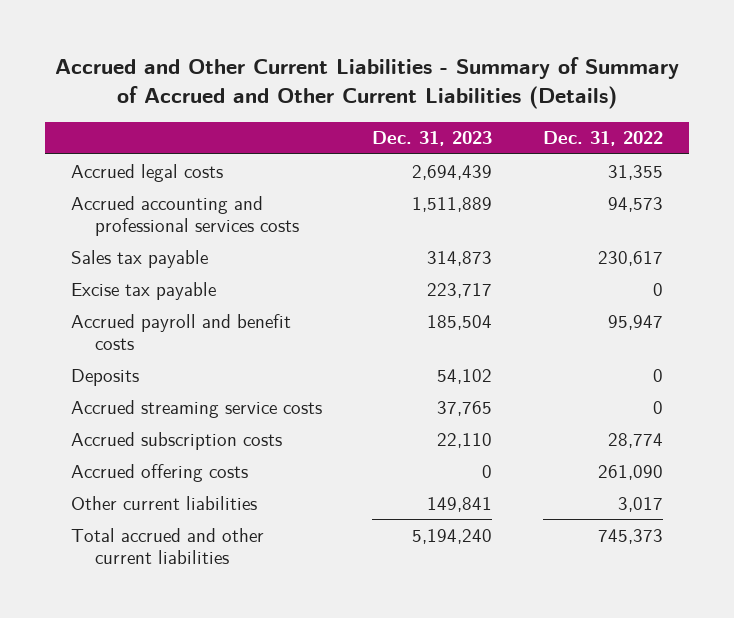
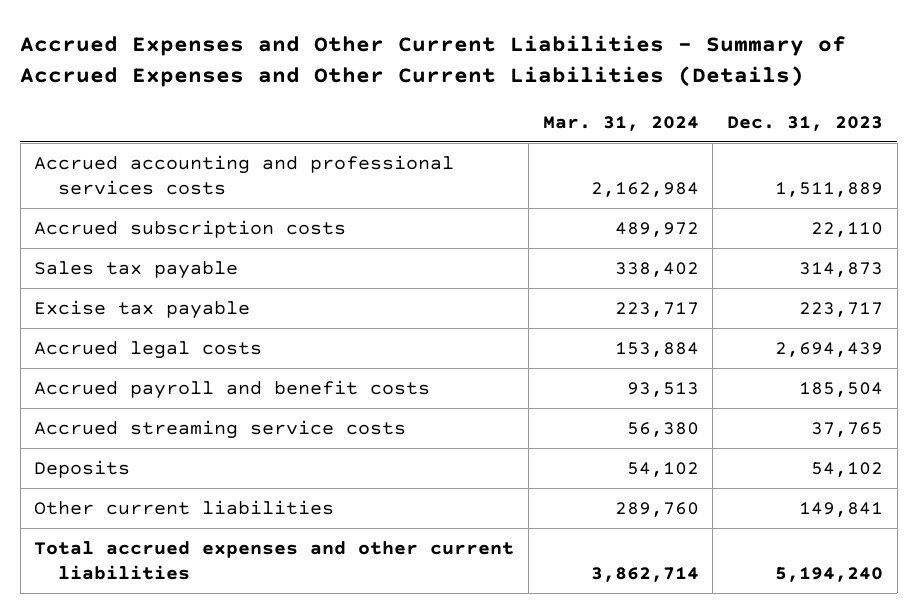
[54,57,679,110] Accrued and Other Current Liabilities - Summary of Summary of Accrued and Other Current Liabilities (Details) -> [20,35,847,87] Accrued Expenses and Other Current Liabilities - Summary of Accrued Expenses and Other Current Liabilities (Details)
[543,131,664,147] Dec. 31, 2022 -> none
none -> [542,115,699,131] Mar. 31, 2024
[70,431,282,450] Accrued subscription costs -> [34,219,347,238] Accrued subscription costs
[70,163,223,182] Accrued legal costs -> [34,340,263,359] Accrued legal costs
[70,463,248,482] Accrued offering costs -> none
[70,368,139,386] Deposits -> [34,459,131,478] Deposits
[70,527,264,564] Total accrued and other current liabilities -> [34,540,515,581] Total accrued expenses and other current liabilities

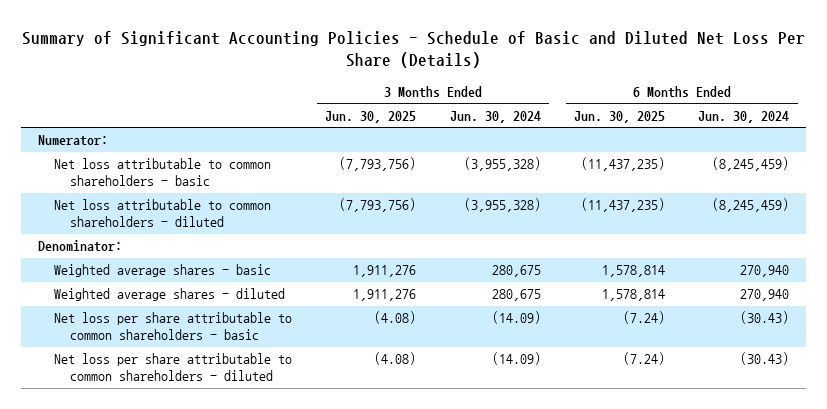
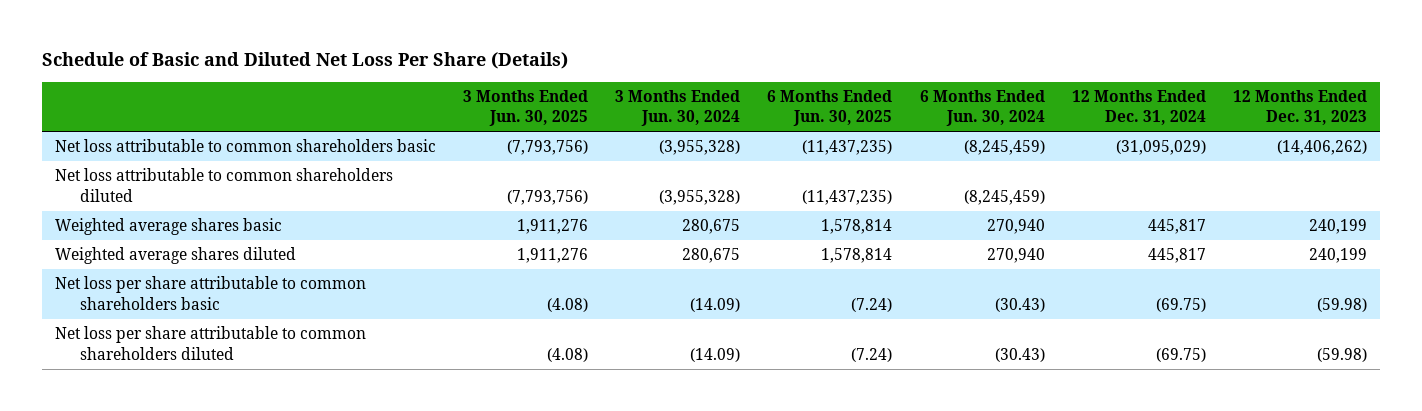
[21,31,805,69] Summary of Significant Accounting Policies - Schedule of Basic and Diluted Net Loss Per Share (Details) -> [41,51,568,69] Schedule of Basic and Diluted Net Loss Per Share (Details)
none -> [1071,89,1206,126] 12 Months Ended Dec. 31, 2024
none -> [1232,89,1367,126] 12 Months Ended Dec. 31, 2023
[38,135,109,147] Numerator: -> none
[38,240,123,253] Denominator: -> none
[54,158,272,187] Net loss attributable to common shareholders - basic -> [55,139,437,153] Net loss attributable to common shareholders basic
[54,199,272,228] Net loss attributable to common shareholders - diluted -> [55,168,394,202] Net loss attributable to common shareholders diluted
[54,264,272,278] Weighted average shares - basic -> [55,218,283,236] Weighted average shares basic
[54,288,286,302] Weighted average shares - diluted -> [55,247,297,265] Weighted average shares diluted
[54,312,293,341] Net loss per share attributable to common shareholders - basic -> [55,276,367,310] Net loss per share attributable to common shareholders basic
[54,353,293,382] Net loss per share attributable to common shareholders - diluted -> [55,326,367,360] Net loss per share attributable to common shareholders diluted

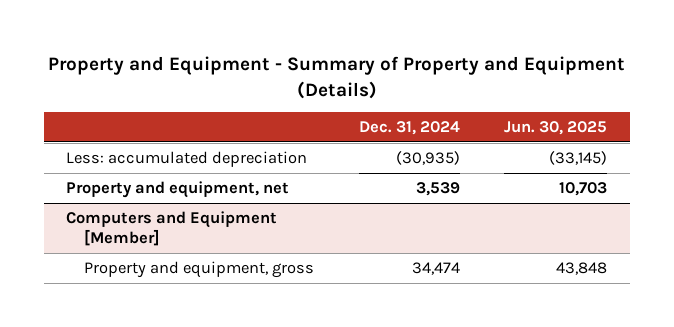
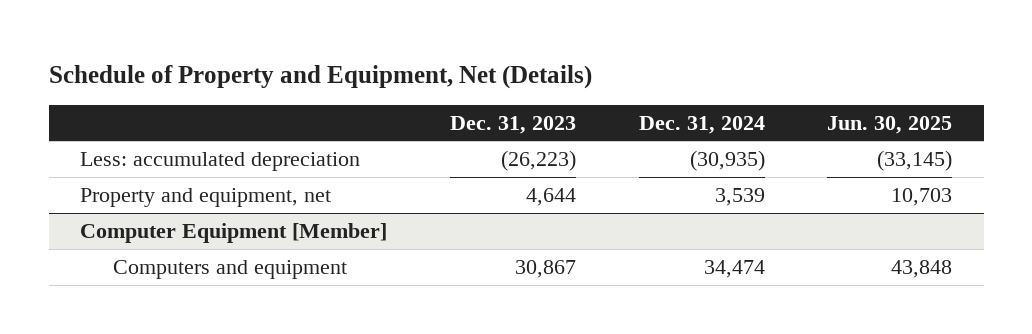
[47,55,625,99] Property and Equipment - Summary of Property and Equipment (Details) -> [48,64,592,89] Schedule of Property and Equipment, Net (Details)
none -> [449,115,576,134] Dec. 31, 2023
[66,210,278,247] Computers and Equipment [Member] -> [80,223,388,244] Computer Equipment [Member]
[84,260,315,278] Property and equipment, gross -> [112,260,347,280] Computers and equipment

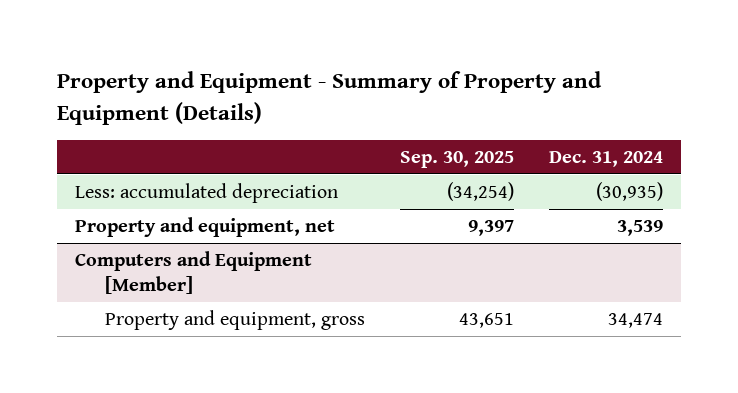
[48,64,592,89] Schedule of Property and Equipment, Net (Details) -> [56,71,602,125] Property and Equipment - Summary of Property and Equipment (Details)
[449,115,576,134] Dec. 31, 2023 -> none
[827,115,953,134] Jun. 30, 2025 -> none
none -> [399,151,514,169] Sep. 30, 2025
[80,223,388,244] Computer Equipment [Member] -> [74,251,312,295] Computers and Equipment [Member]
[112,260,347,280] Computers and equipment -> [104,310,365,331] Property and equipment, gross

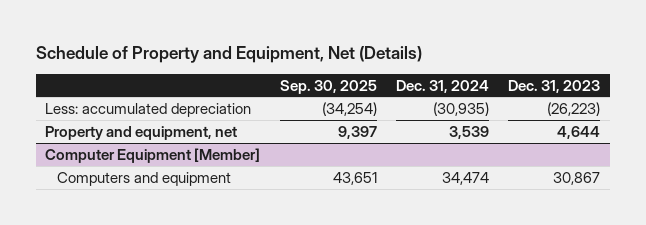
[56,71,602,125] Property and Equipment - Summary of Property and Equipment (Details) -> [35,45,422,63] Schedule of Property and Equipment, Net (Details)
none -> [508,79,601,93] Dec. 31, 2023
[74,251,312,295] Computers and Equipment [Member] -> [45,147,261,163] Computer Equipment [Member]
[104,310,365,331] Property and equipment, gross -> [57,171,232,186] Computers and equipment

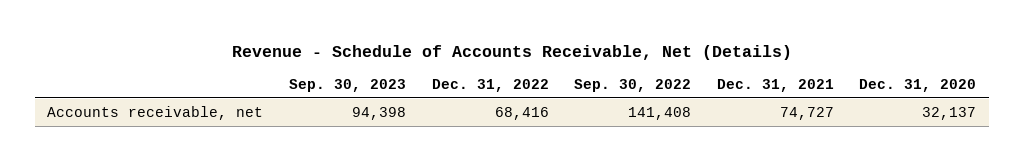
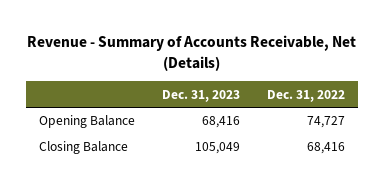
[231,44,792,60] Revenue - Schedule of Accounts Receivable, Net (Details) -> [27,35,357,71] Revenue - Summary of Accounts Receivable, Net (Details)
[288,79,406,93] Sep. 30, 2023 -> none
[574,79,692,93] Sep. 30, 2022 -> none
[716,79,834,93] Dec. 31, 2021 -> none
[859,79,977,93] Dec. 31, 2020 -> none
none -> [162,89,241,102] Dec. 31, 2023
none -> [39,115,136,129] Opening Balance
[47,106,264,121] Accounts receivable, net -> [39,141,129,155] Closing Balance

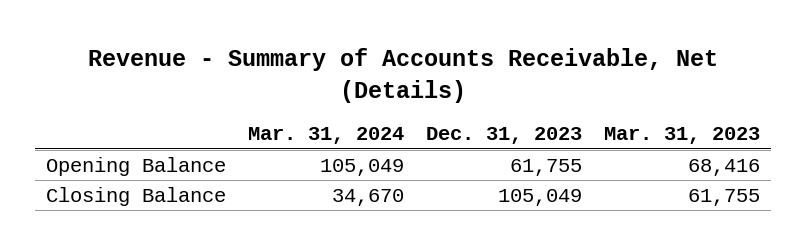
[266,89,345,102] Dec. 31, 2022 -> none
none -> [247,127,404,145] Mar. 31, 2024
none -> [604,127,761,145] Mar. 31, 2023
[202,116,241,129] 68,416 -> [510,158,583,176] 61,755

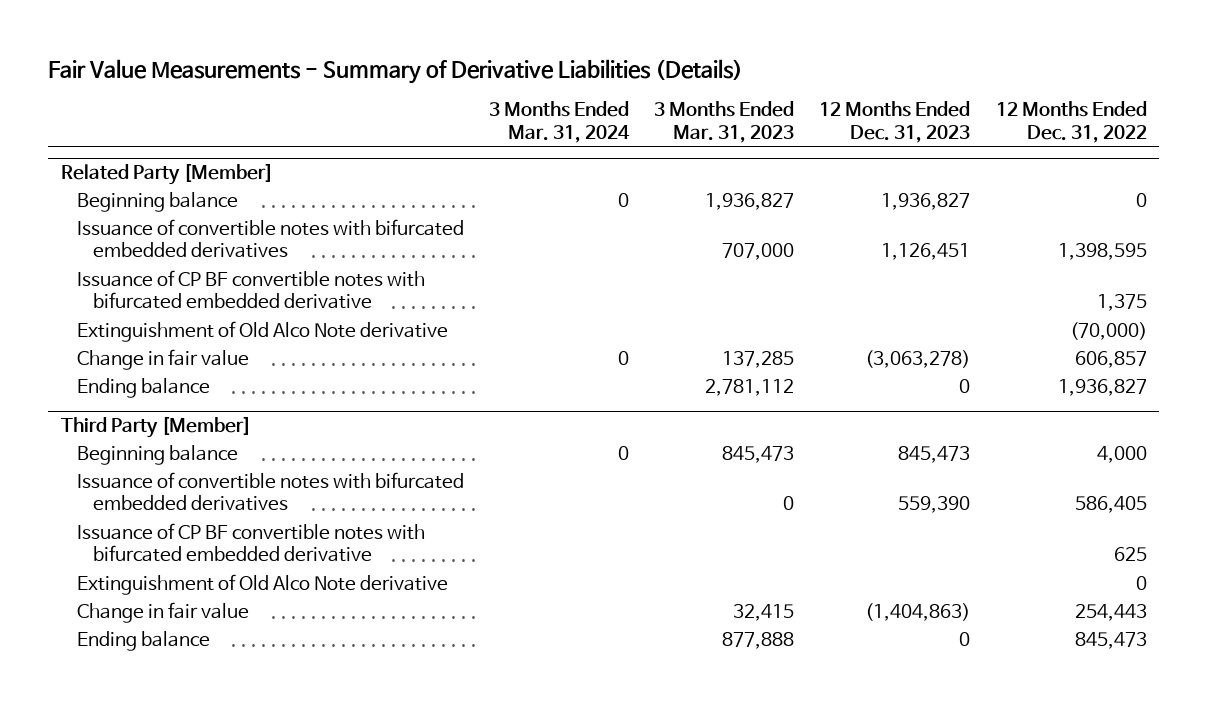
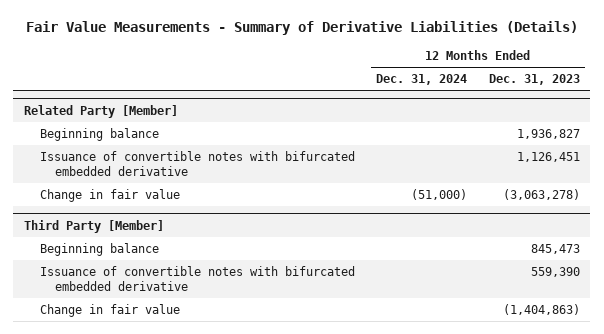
[489,101,631,143] 3 Months Ended Mar. 31, 2024 -> none
[654,101,795,143] 3 Months Ended Mar. 31, 2023 -> none
[995,101,1147,143] 12 Months Ended Dec. 31, 2022 -> none
none -> [376,74,468,86] Dec. 31, 2024
[76,269,425,310] Issuance of CP BF convertible notes with bifurcated embedded derivative -> none
[76,320,448,342] Extinguishment of Old Alco Note derivative -> none
[76,218,464,259] Issuance of convertible notes with bifurcated embedded derivatives -> [39,150,355,177] Issuance of convertible notes with bifurcated embedded derivative
[76,377,210,398] Ending balance -> none
[76,522,425,563] Issuance of CP BF convertible notes with bifurcated embedded derivative -> none
[76,573,448,595] Extinguishment of Old Alco Note derivative -> none
[76,471,464,512] Issuance of convertible notes with bifurcated embedded derivatives -> [39,265,355,292] Issuance of convertible notes with bifurcated embedded derivative
[76,630,210,651] Ending balance -> none

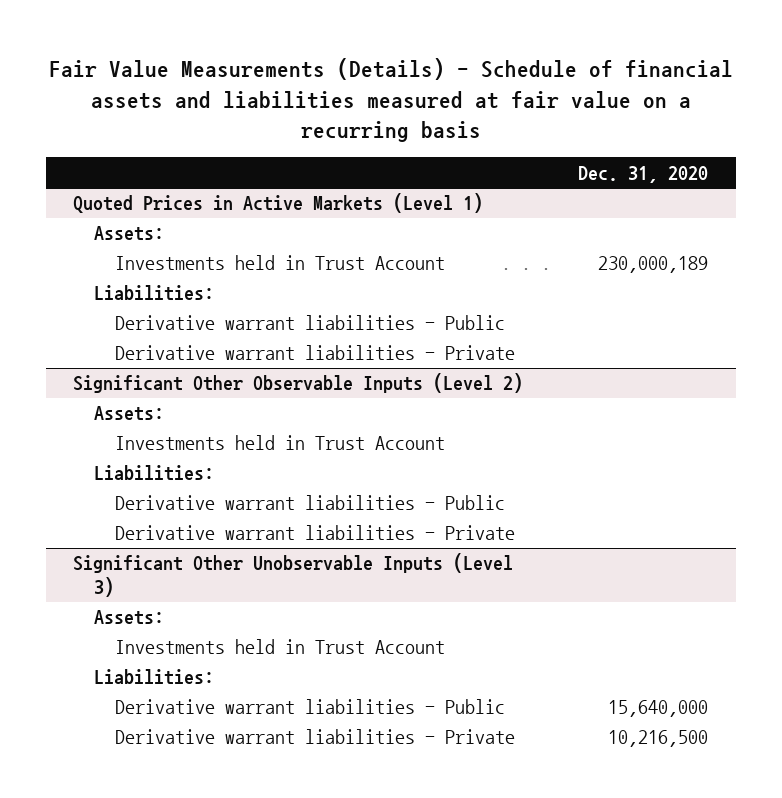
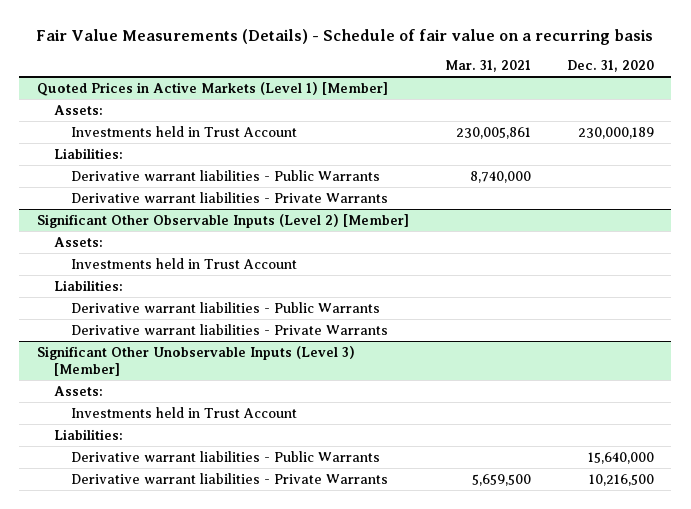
[48,58,733,143] Fair Value Measurements (Details) - Schedule of financial assets and liabilities measured at fair value on a recurring basis -> [36,28,654,45] Fair Value Measurements (Details) - Schedule of fair value on a recurring basis
none -> [444,60,531,73] Mar. 31, 2021
[73,193,484,214] Quoted Prices in Active Markets (Level 1) -> [37,81,389,96] Quoted Prices in Active Markets (Level 1) [Member]
[114,315,505,331] Derivative warrant liabilities - Public -> [71,169,381,181] Derivative warrant liabilities - Public Warrants
[114,345,515,361] Derivative warrant liabilities - Private -> [71,191,389,203] Derivative warrant liabilities - Private Warrants
[73,373,524,394] Significant Other Observable Inputs (Level 2) -> [37,213,410,228] Significant Other Observable Inputs (Level 2) [Member]
[114,495,505,511] Derivative warrant liabilities - Public -> [71,301,381,313] Derivative warrant liabilities - Public Warrants
[114,525,515,541] Derivative warrant liabilities - Private -> [71,323,389,335] Derivative warrant liabilities - Private Warrants
[73,553,514,598] Significant Other Unobservable Inputs (Level 3) -> [37,345,356,377] Significant Other Unobservable Inputs (Level 3) [Member]
[114,699,505,715] Derivative warrant liabilities - Public -> [71,450,381,462] Derivative warrant liabilities - Public Warrants
[114,729,515,745] Derivative warrant liabilities - Private -> [71,472,389,484] Derivative warrant liabilities - Private Warrants

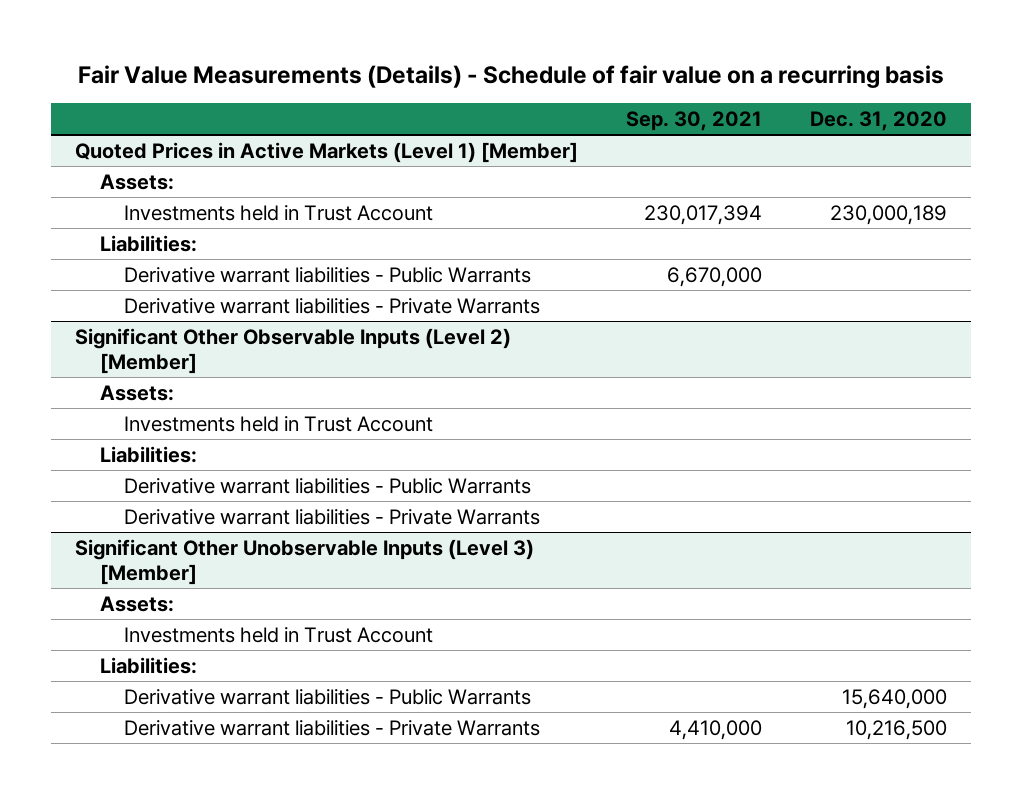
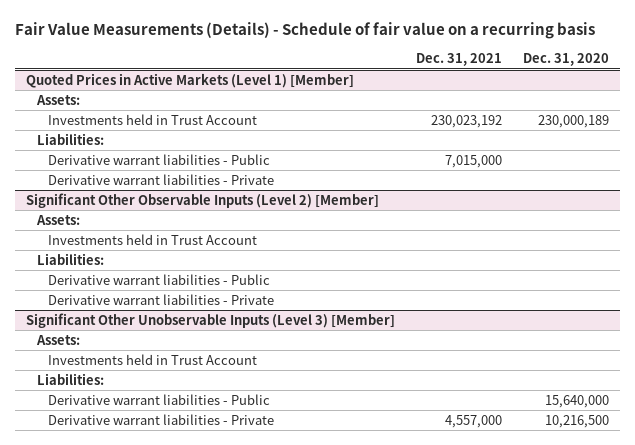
[626,110,763,131] Sep. 30, 2021 -> none
none -> [415,53,502,67] Dec. 31, 2021
[124,266,532,283] Derivative warrant liabilities - Public Warrants -> [47,153,270,165] Derivative warrant liabilities - Public
[124,297,541,314] Derivative warrant liabilities - Private Warrants -> [47,173,274,185] Derivative warrant liabilities - Private
[124,477,532,494] Derivative warrant liabilities - Public Warrants -> [47,273,270,285] Derivative warrant liabilities - Public
[124,508,541,525] Derivative warrant liabilities - Private Warrants -> [47,293,274,305] Derivative warrant liabilities - Private
[124,688,532,705] Derivative warrant liabilities - Public Warrants -> [47,393,270,405] Derivative warrant liabilities - Public
[124,719,541,736] Derivative warrant liabilities - Private Warrants -> [47,413,274,425] Derivative warrant liabilities - Private

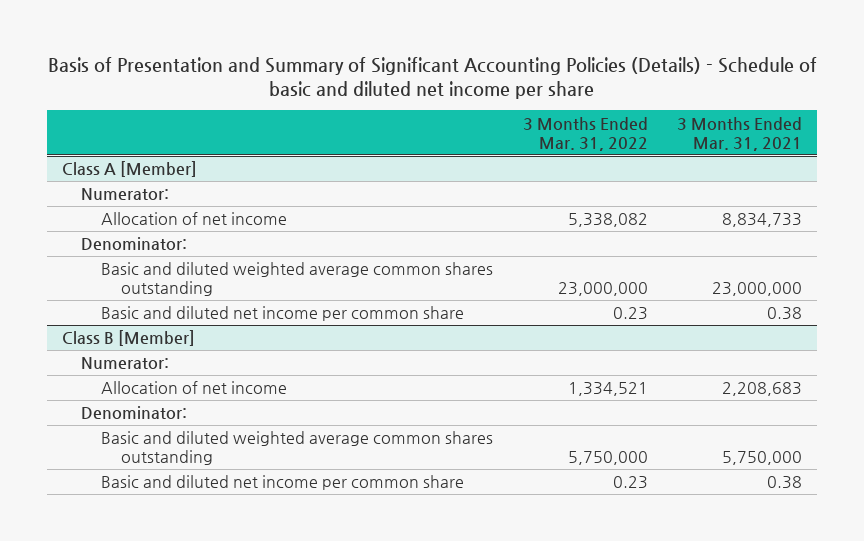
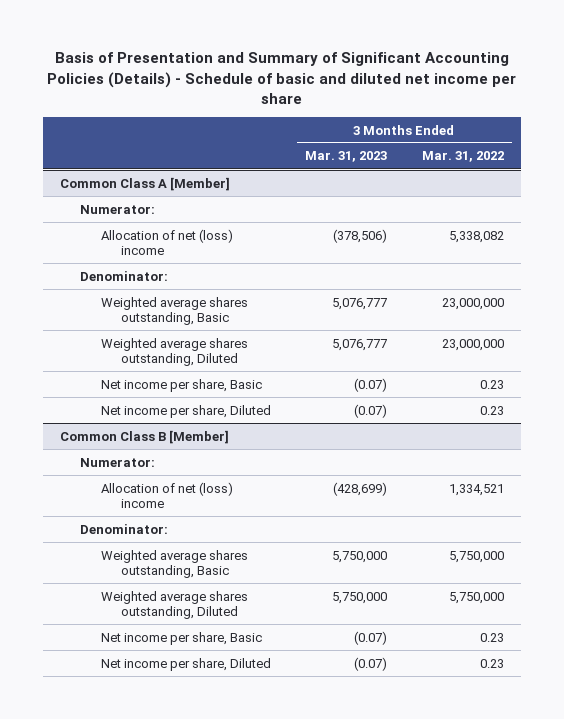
[677,116,803,151] 3 Months Ended Mar. 31, 2021 -> none
none -> [305,151,388,163] Mar. 31, 2023
[61,161,197,178] Class A [Member] -> [59,176,230,191] Common Class A [Member]
[101,212,288,226] Allocation of net income -> [100,228,233,256] Allocation of net (loss) income
[101,262,494,297] Basic and diluted weighted average common shares outstanding -> [100,296,248,326] Weighted average shares outstanding, Basic
none -> [100,337,248,367] Weighted average shares outstanding, Diluted
none -> [100,378,262,392] Net income per share, Basic
[101,306,465,322] Basic and diluted net income per common share -> [100,404,271,418] Net income per share, Diluted
[61,330,195,347] Class B [Member] -> [59,429,229,444] Common Class B [Member]
[101,381,288,395] Allocation of net income -> [100,481,233,509] Allocation of net (loss) income
[101,431,494,466] Basic and diluted weighted average common shares outstanding -> [100,549,248,579] Weighted average shares outstanding, Basic
none -> [100,590,248,620] Weighted average shares outstanding, Diluted
none -> [100,631,262,645] Net income per share, Basic
[101,475,465,491] Basic and diluted net income per common share -> [100,657,271,671] Net income per share, Diluted

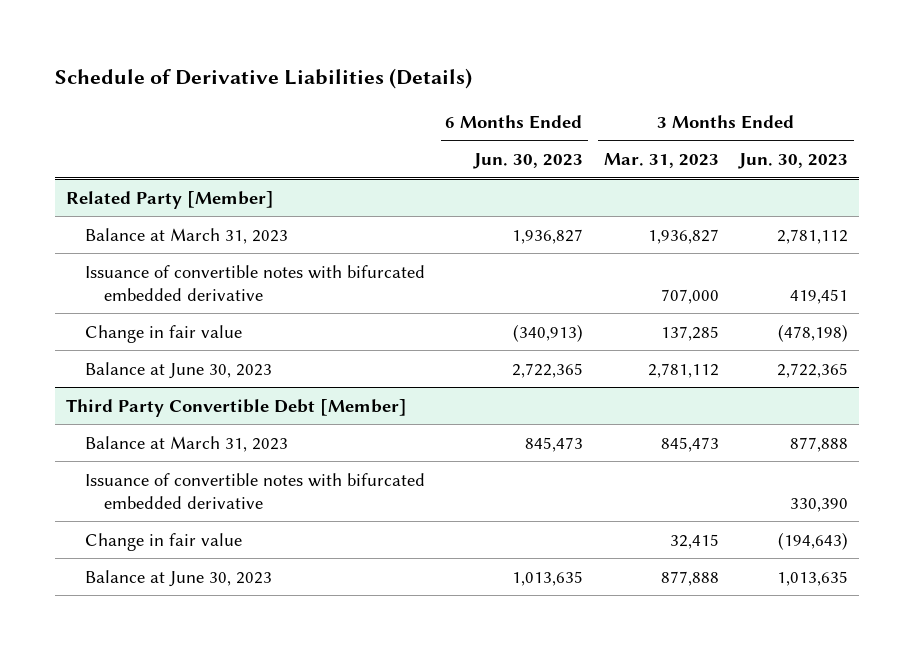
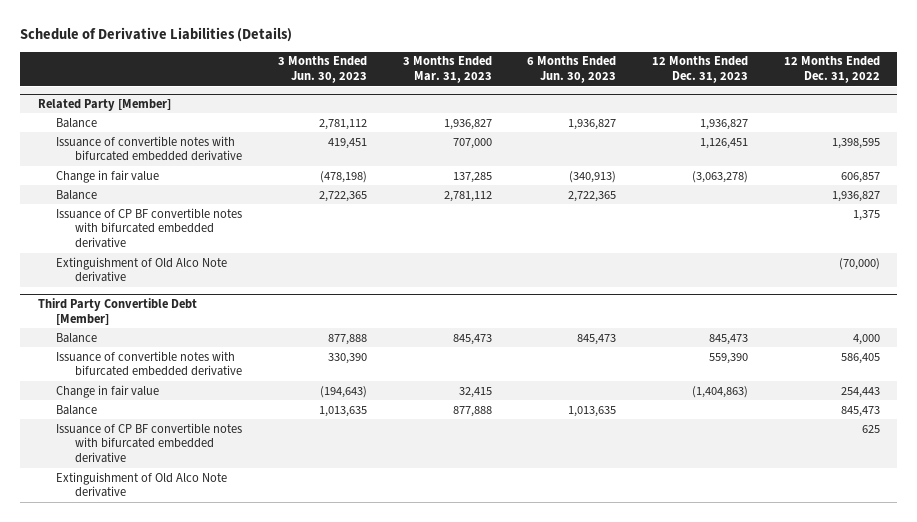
none -> [651,56,748,84] 12 Months Ended Dec. 31, 2023
none -> [783,56,880,84] 12 Months Ended Dec. 31, 2022
[84,227,288,244] Balance at March 31, 2023 -> [56,117,98,128] Balance
[84,361,272,379] Balance at June 30, 2023 -> [56,189,98,200] Balance
none -> [56,207,243,249] Issuance of CP BF convertible notes with bifurcated embedded derivative
none -> [56,256,228,283] Extinguishment of Old Alco Note derivative
[84,435,288,452] Balance at March 31, 2023 -> [56,332,98,343] Balance
[84,569,272,587] Balance at June 30, 2023 -> [56,404,98,415] Balance
none -> [56,422,243,464] Issuance of CP BF convertible notes with bifurcated embedded derivative
none -> [56,471,228,498] Extinguishment of Old Alco Note derivative

